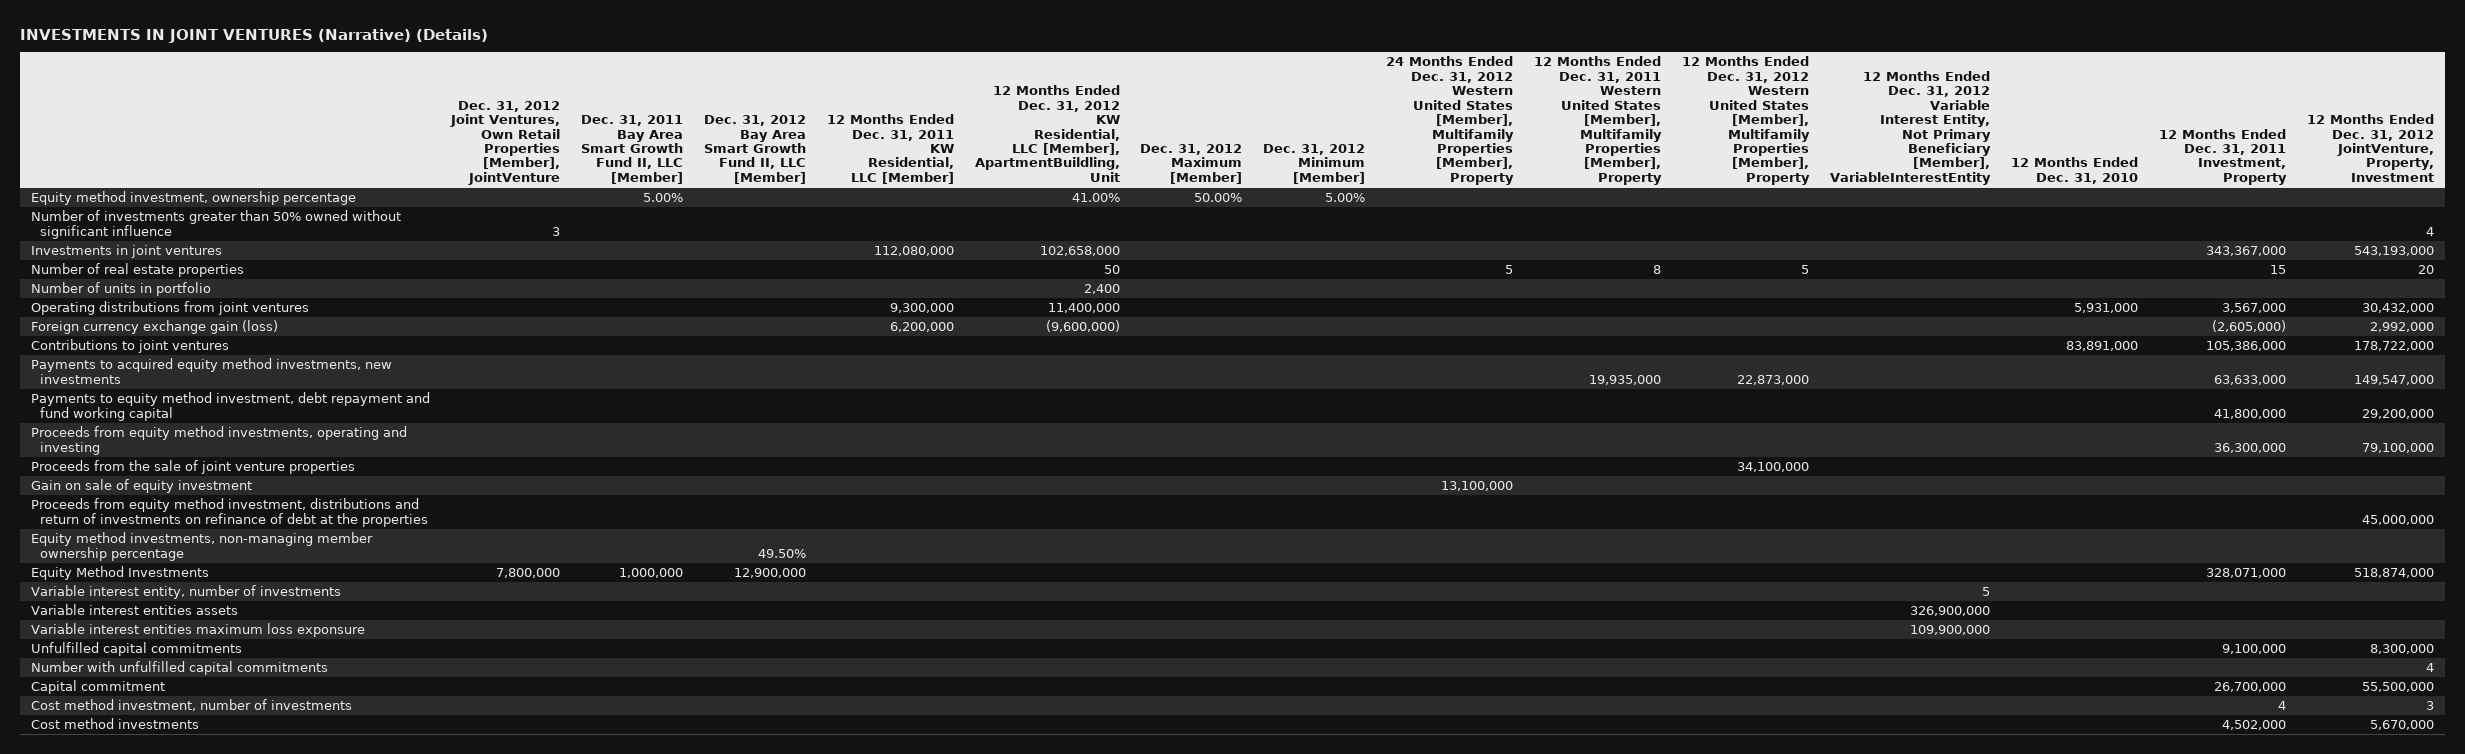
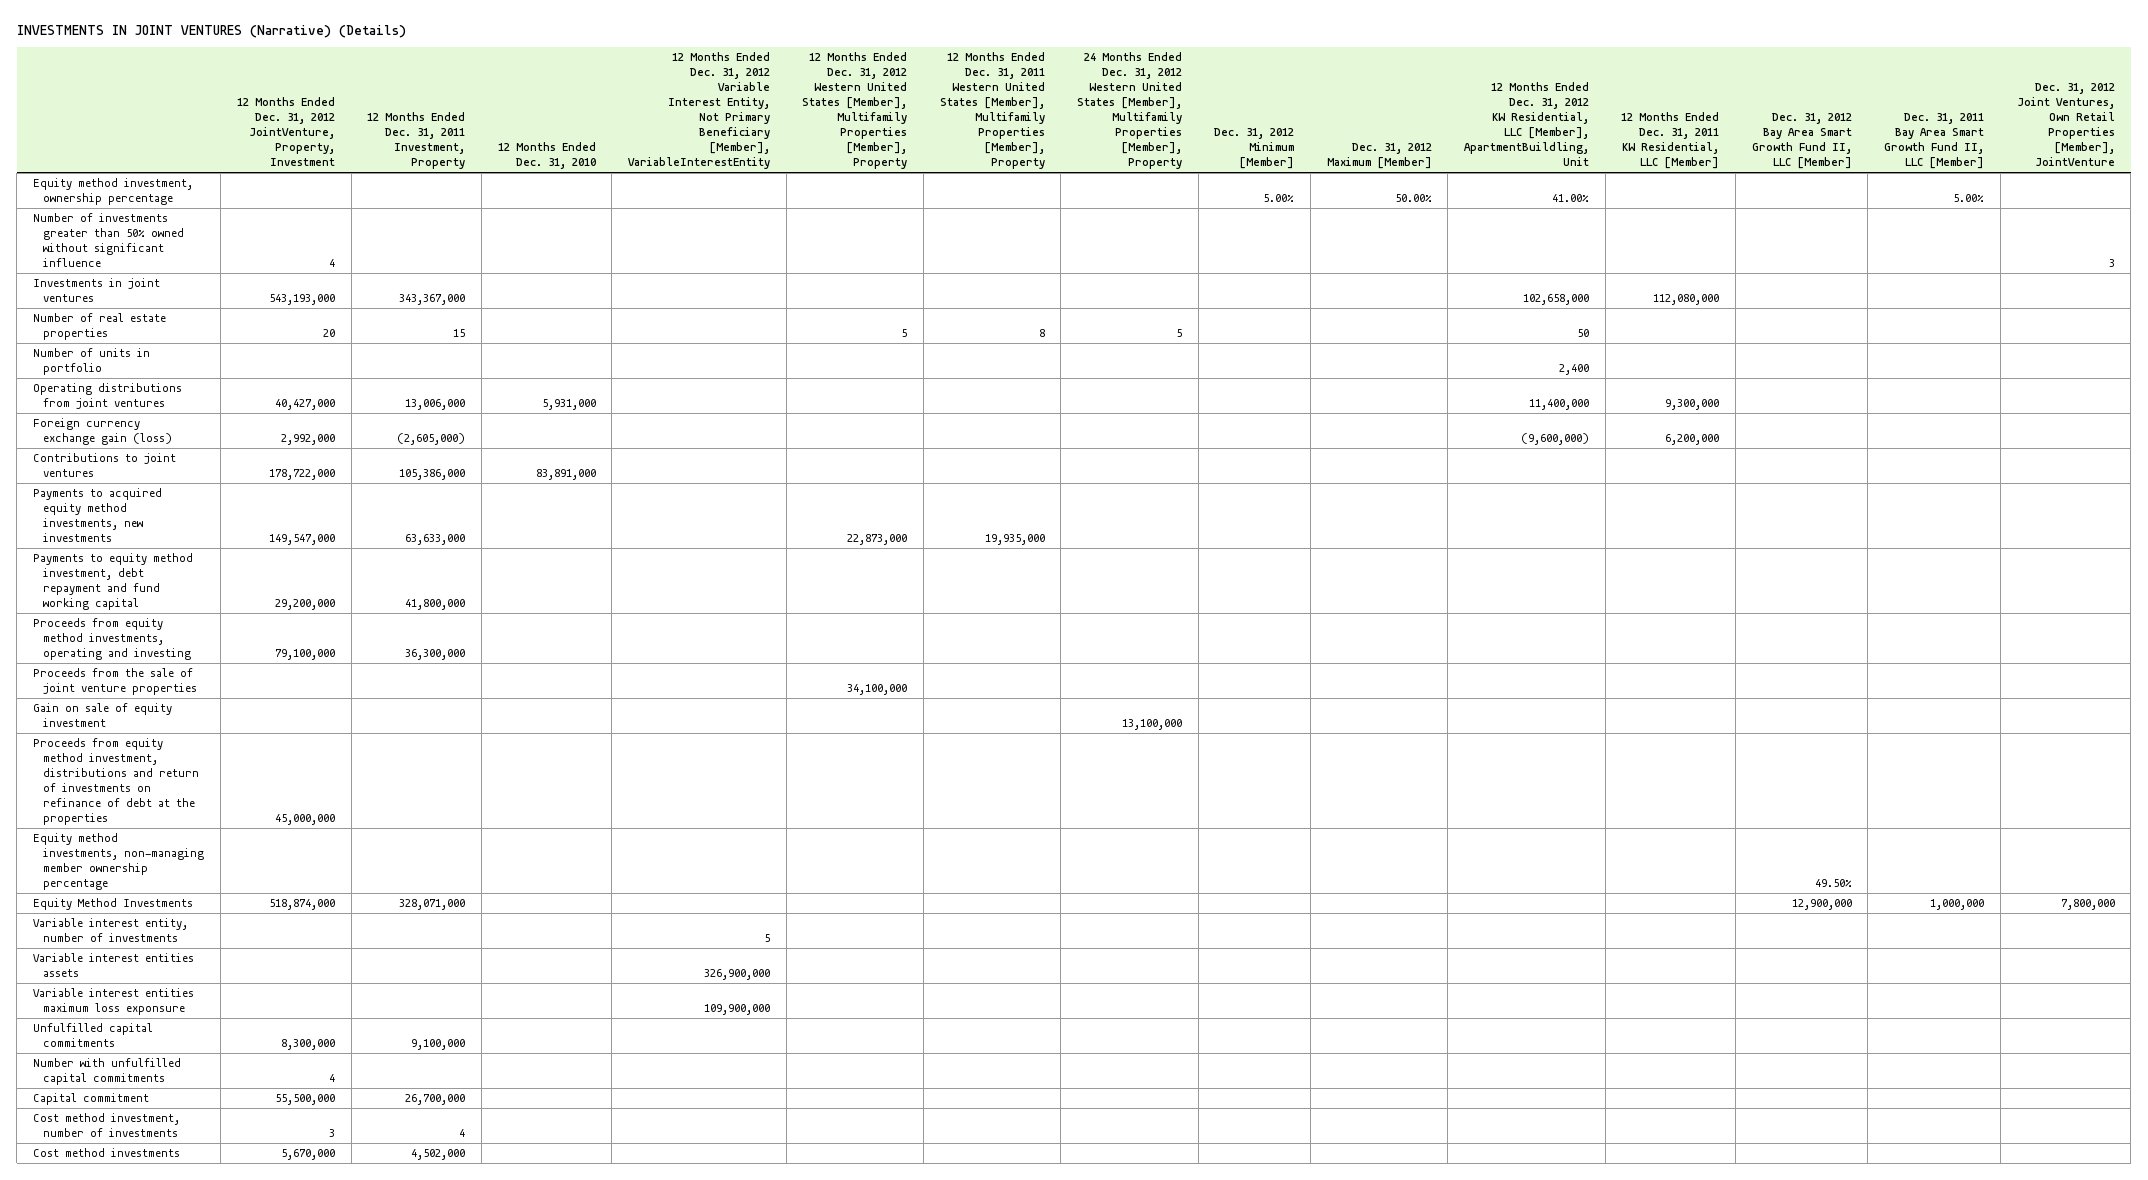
[2222,303,2287,314] 3,567,000 -> [405,399,466,411] 13,006,000
[2362,303,2435,314] 30,432,000 -> [274,399,335,411] 40,427,000

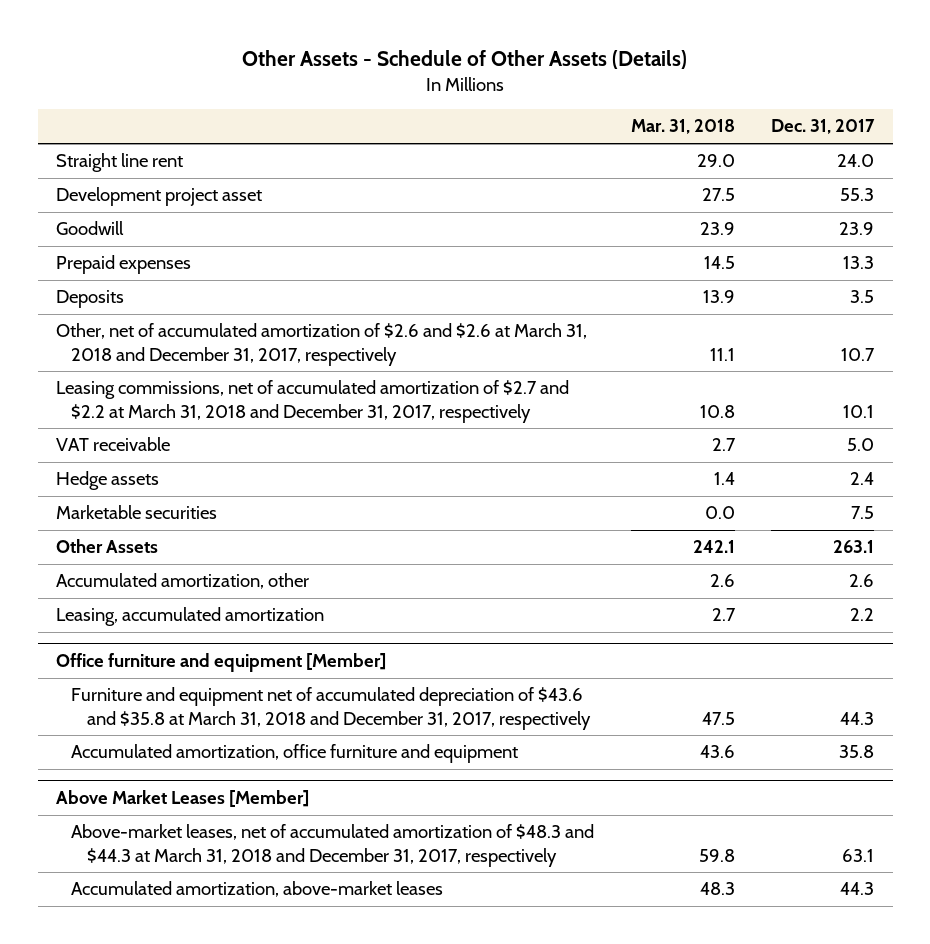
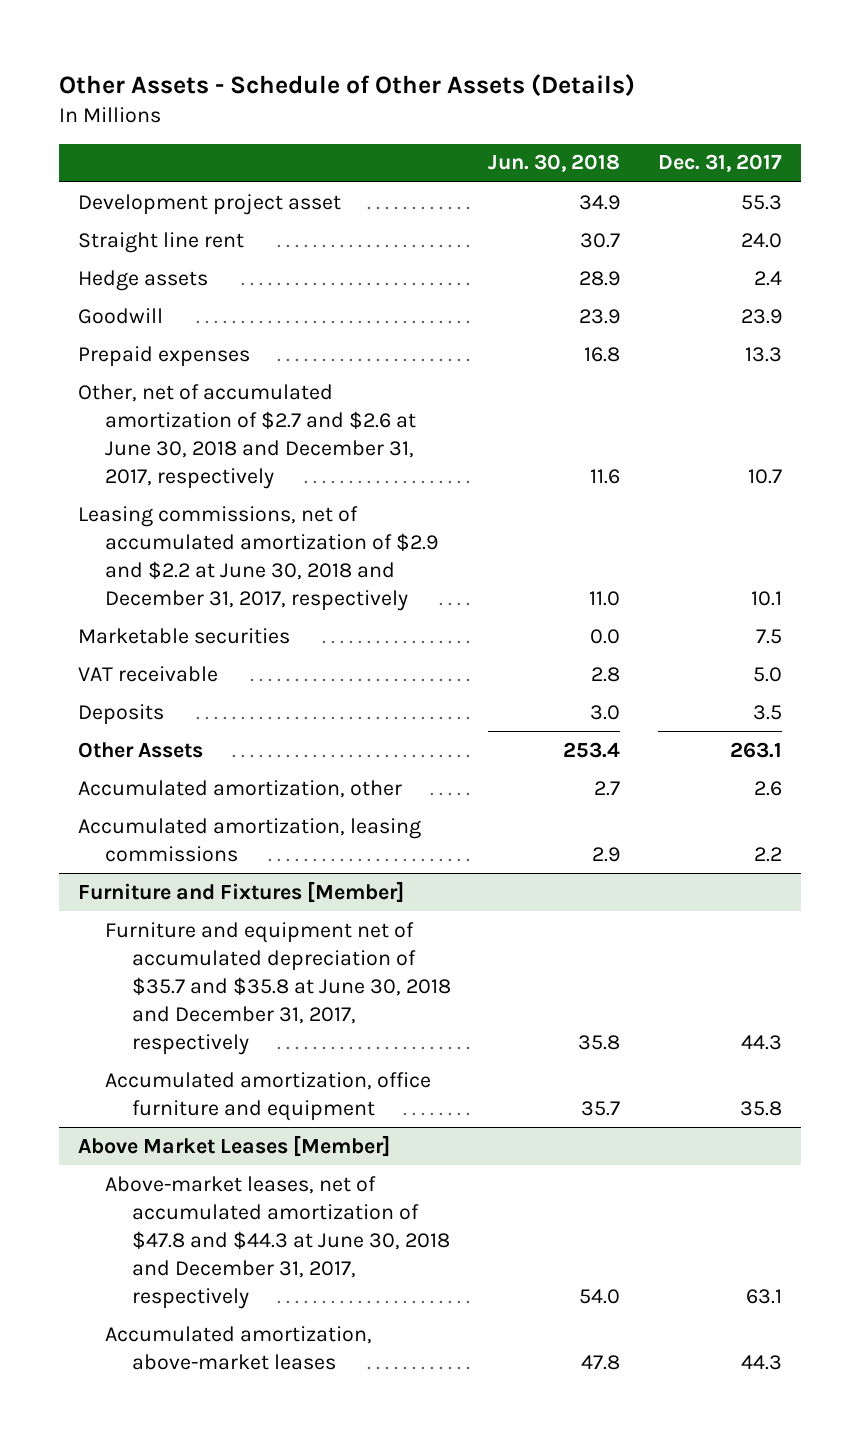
[630,119,735,135] Mar. 31, 2018 -> none
none -> [488,154,621,173] Jun. 30, 2018
[55,153,183,173] Straight line rent -> [78,231,245,253] Straight line rent
[55,471,159,491] Hedge assets -> [78,269,209,291] Hedge assets
[55,323,587,366] Other, net of accumulated amortization of $2.6 and $2.6 at March 31, 2018 and December 31, 2017, respectively -> [78,383,416,489] Other, net of accumulated amortization of $2.7 and $2.6 at June 30, 2018 and December 31, 2017, respectively
[55,380,569,423] Leasing commissions, net of accumulated amortization of $2.7 and $2.2 at March 31, 2018 and December 31, 2017, respectively -> [78,505,438,611] Leasing commissions, net of accumulated amortization of $2.9 and $2.2 at June 30, 2018 and December 31, 2017, respectively
[55,437,170,452] VAT receivable -> [78,665,219,682] VAT receivable
[55,290,124,309] Deposits -> [78,703,165,725] Deposits
[55,607,324,627] Leasing, accumulated amortization -> [78,817,422,862] Accumulated amortization, leasing commissions
[55,653,386,673] Office furniture and equipment [Member] -> [78,881,405,903] Furniture and Fixtures [Member]
[71,687,591,730] Furniture and equipment net of accumulated depreciation of $43.6 and $35.8 at March 31, 2018 and December 31, 2017, respectively -> [104,921,451,1055] Furniture and equipment net of accumulated depreciation of $35.7 and $35.8 at June 30, 2018 and December 31, 2017, respectively
[71,824,595,867] Above-market leases, net of accumulated amortization of $48.3 and $44.3 at March 31, 2018 and December 31, 2017, respectively -> [104,1175,450,1309] Above-market leases, net of accumulated amortization of $47.8 and $44.3 at June 30, 2018 and December 31, 2017, respectively

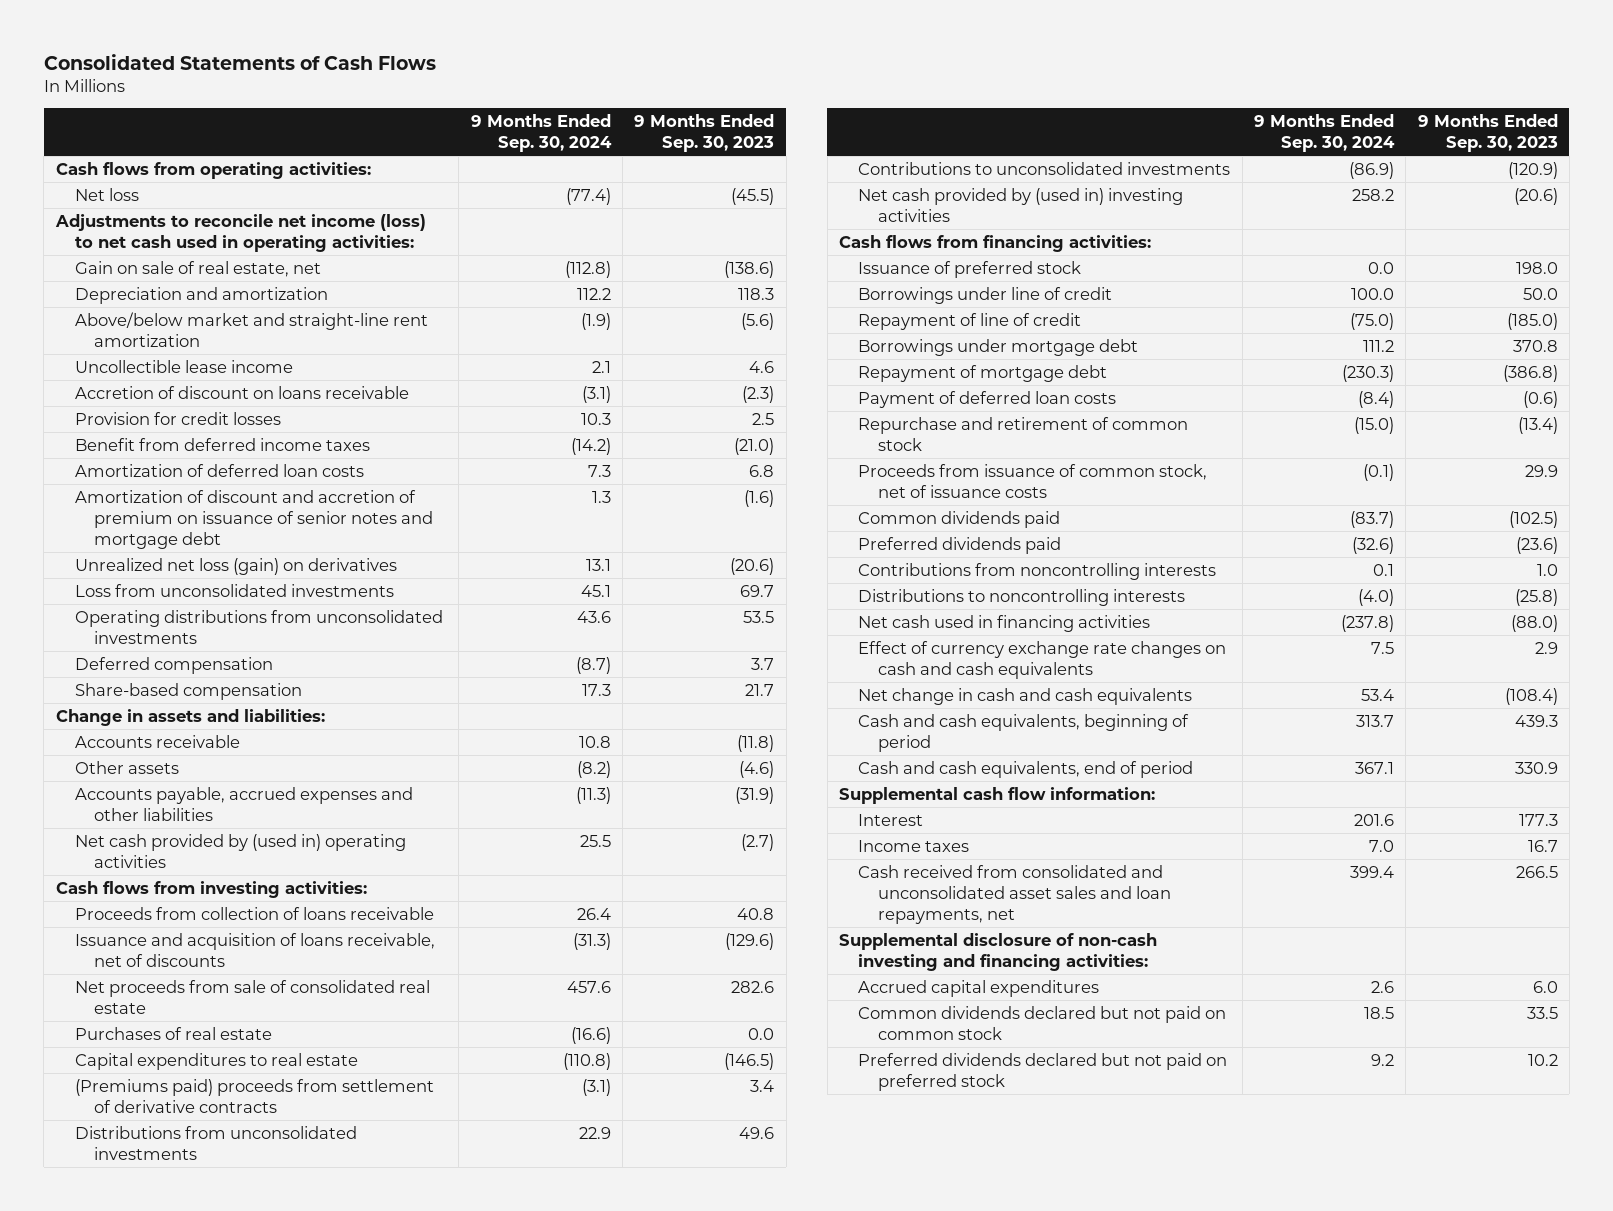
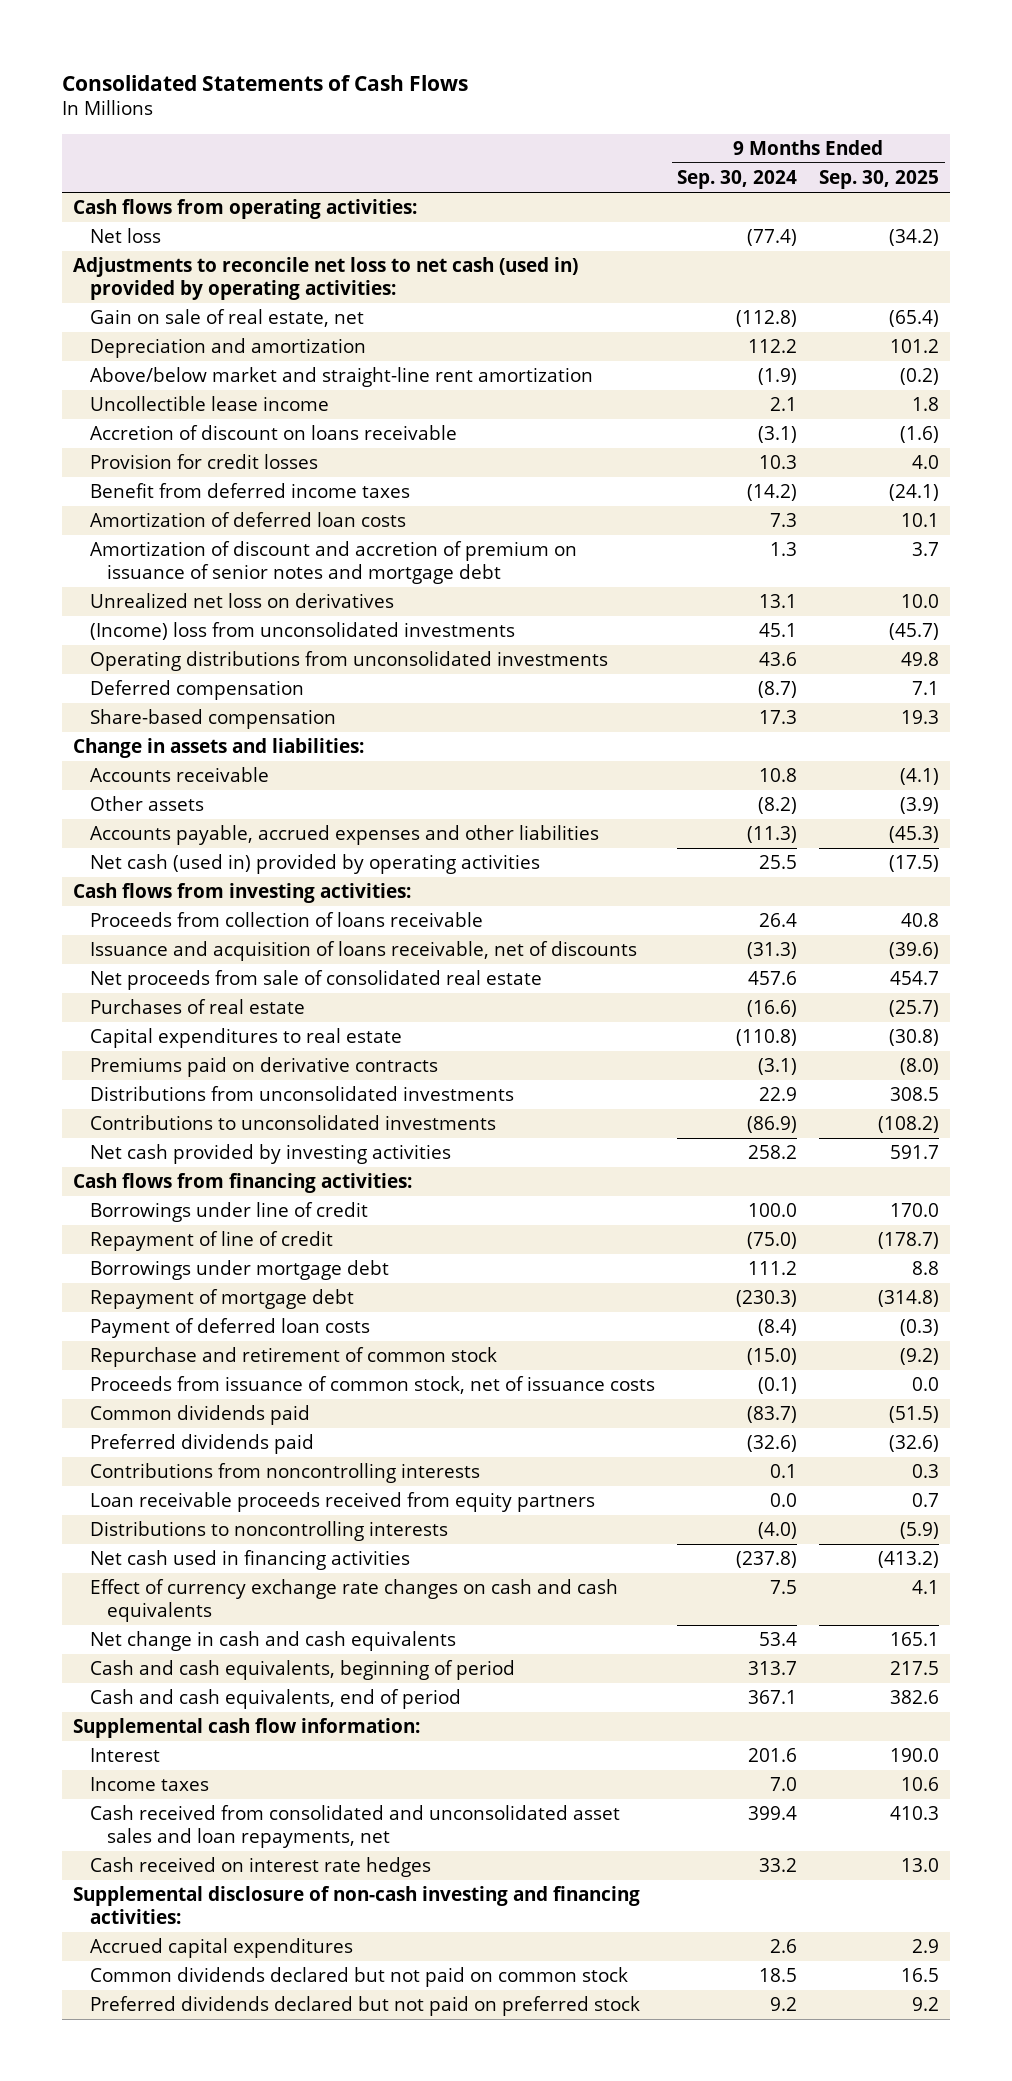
[634,113,775,153] 9 Months Ended Sep. 30, 2023 -> none
none -> [819,170,940,190] Sep. 30, 2025
[54,213,426,252] Adjustments to reconcile net income (loss) to net cash used in operating activities: -> [73,257,579,301] Adjustments to reconcile net loss to net cash (used in) provided by operating activities:
[75,557,398,575] Unrealized net loss (gain) on derivatives -> [89,593,394,609] Unrealized net loss on derivatives
[75,583,395,597] Loss from unconsolidated investments -> [89,622,515,641] (Income) loss from unconsolidated investments
[75,833,407,868] Net cash provided by (used in) operating activities -> [89,854,540,875] Net cash (used in) provided by operating activities
[75,1078,435,1113] (Premiums paid) proceeds from settlement of derivative contracts -> [89,1057,438,1078] Premiums paid on derivative contracts
[858,187,1184,222] Net cash provided by (used in) investing activities -> [89,1144,451,1165] Net cash provided by investing activities
[858,260,1082,278] Issuance of preferred stock -> none
none -> [89,1492,595,1513] Loan receivable proceeds received from equity partners
none -> [89,1857,431,1878] Cash received on interest rate hedges

